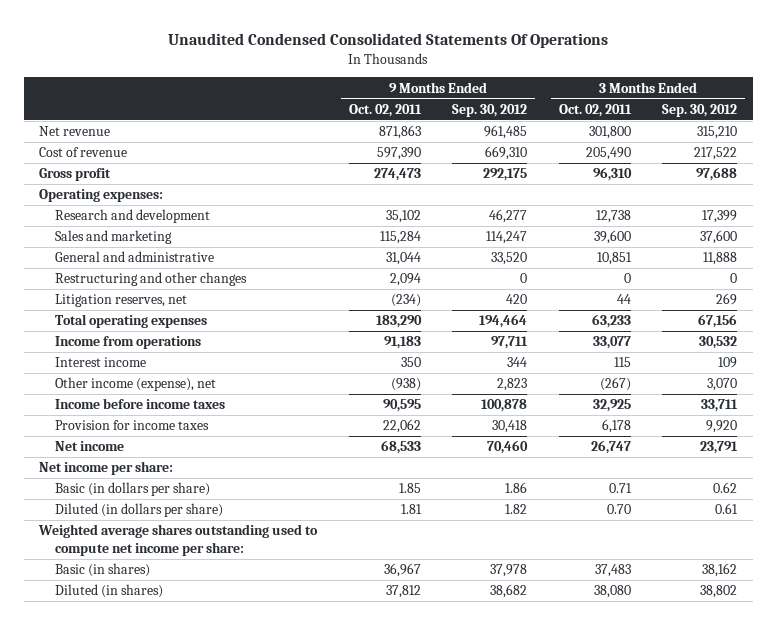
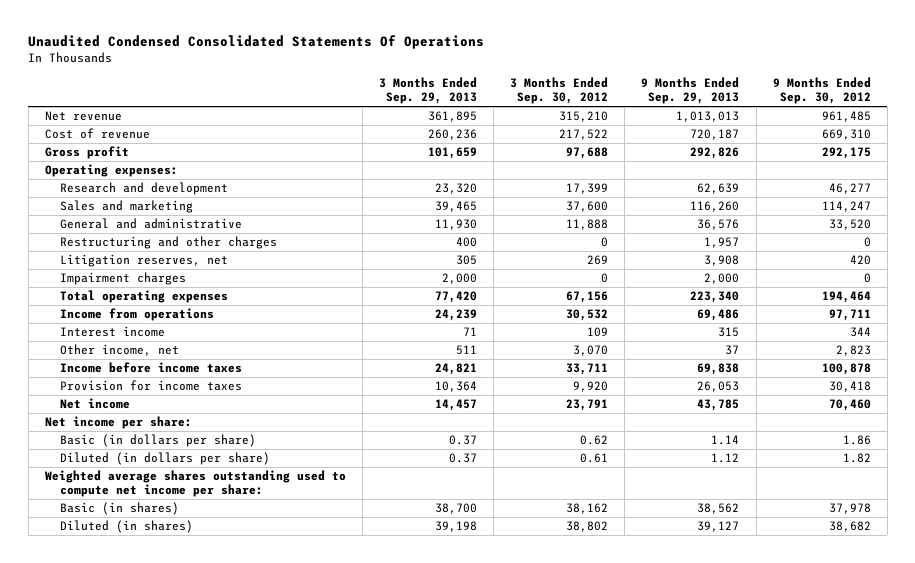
[348,103,422,117] Oct. 02, 2011 -> none
[558,103,632,117] Oct. 02, 2011 -> none
none -> [378,77,477,105] 3 Months Ended Sep. 29, 2013
none -> [641,77,740,105] 9 Months Ended Sep. 29, 2013
[55,272,248,287] Restructuring and other changes -> [59,235,277,249] Restructuring and other charges
none -> [59,271,186,285] Impairment charges
[55,377,217,392] Other income (expense), net -> [59,343,179,356] Other income, net

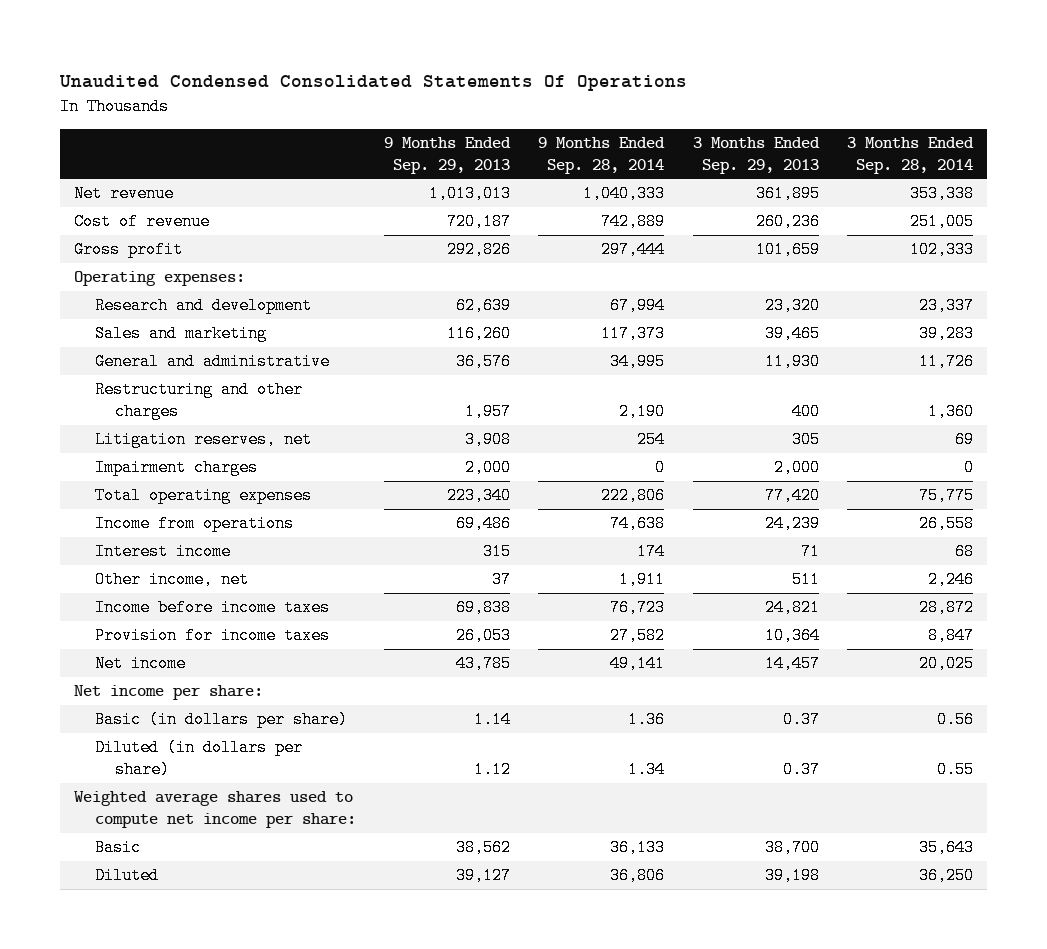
[510,77,609,105] 3 Months Ended Sep. 30, 2012 -> none
[772,77,871,105] 9 Months Ended Sep. 30, 2012 -> none
none -> [538,136,666,174] 9 Months Ended Sep. 28, 2014
none -> [847,136,975,174] 3 Months Ended Sep. 28, 2014
[44,469,346,498] Weighted average shares outstanding used to compute net income per share: -> [74,791,356,829] Weighted average shares used to compute net income per share:
[59,501,179,515] Basic (in shares) -> [94,839,141,857] Basic
[59,519,193,533] Diluted (in shares) -> [94,867,159,885] Diluted

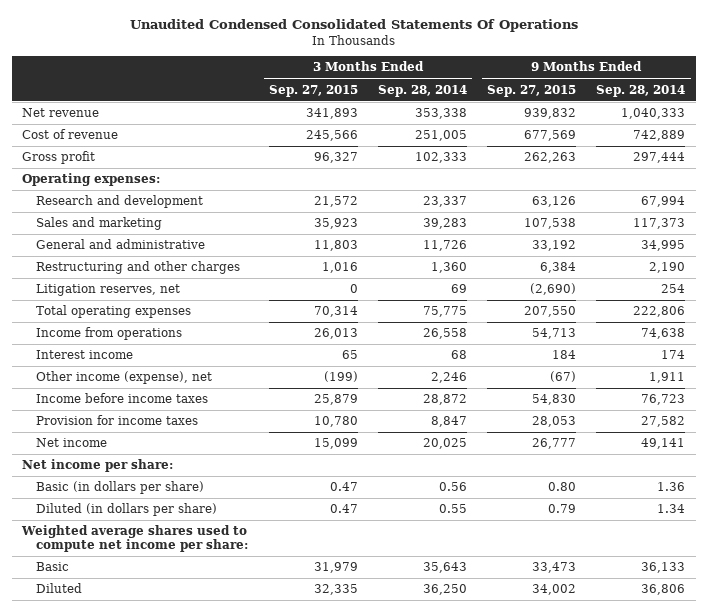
[384,136,512,174] 9 Months Ended Sep. 29, 2013 -> none
[692,136,820,174] 3 Months Ended Sep. 29, 2013 -> none
none -> [268,84,358,97] Sep. 27, 2015
none -> [487,84,577,97] Sep. 27, 2015
[94,459,258,477] Impairment charges -> none
[94,571,249,589] Other income, net -> [36,371,213,385] Other income (expense), net

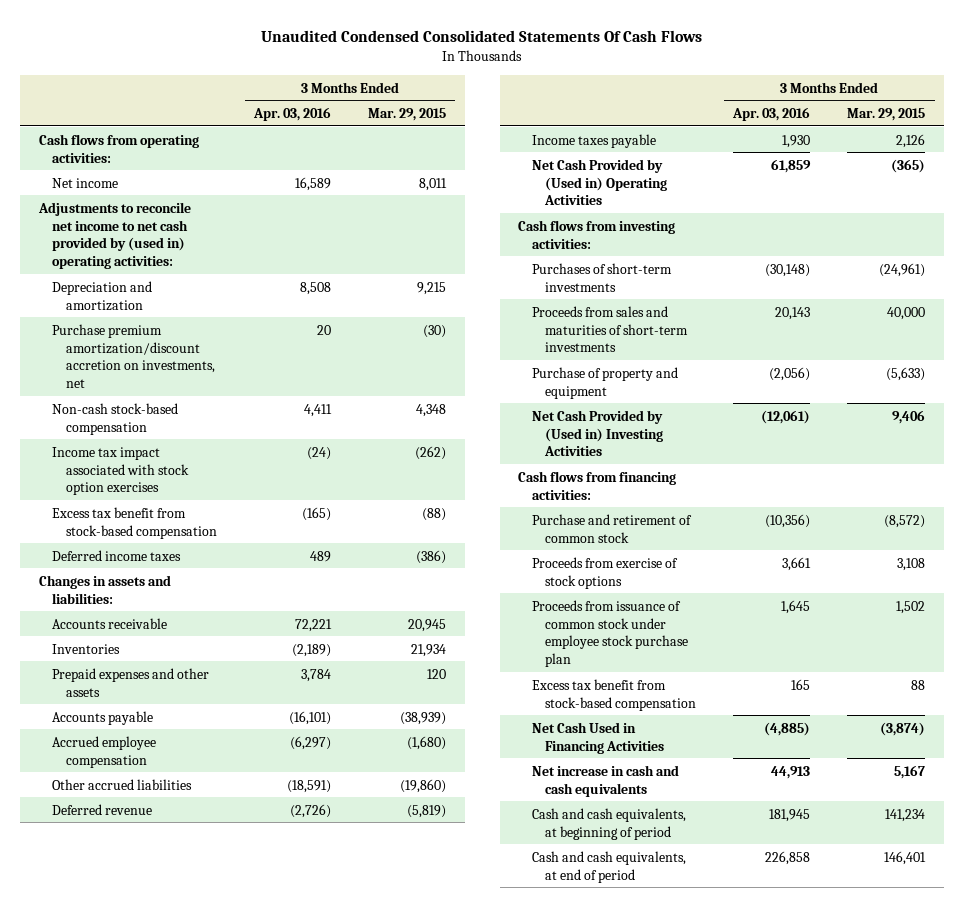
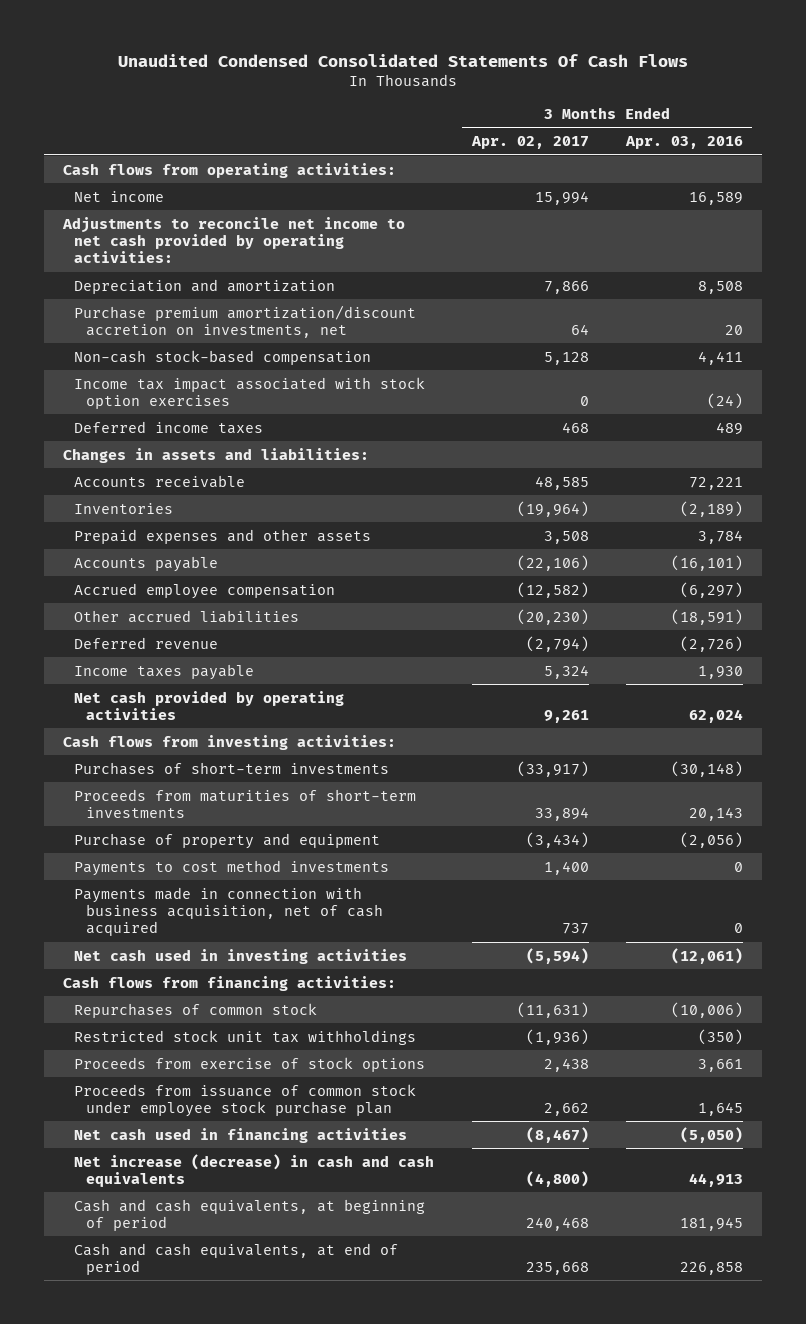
[368,108,447,122] Mar. 29, 2015 -> none
none -> [470,136,589,150] Apr. 02, 2017
[37,201,191,270] Adjustments to reconcile net income to net cash provided by (used in) operating activities: -> [61,216,405,264] Adjustments to reconcile net income to net cash provided by operating activities:
[52,506,217,539] Excess tax benefit from stock-based compensation -> none
[531,158,668,206] Net Cash Provided by (Used in) Operating Activities -> [74,690,345,720] Net cash provided by operating activities
[771,158,812,173] 61,859 -> [688,708,743,723] 62,024
[531,305,689,353] Proceeds from sales and maturities of short-term investments -> [74,788,417,818] Proceeds from maturities of short-term investments
none -> [74,859,390,876] Payments to cost method investments
none -> [74,886,383,937] Payments made in connection with business acquisition, net of cash acquired
[531,409,664,457] Net Cash Provided by (Used in) Investing Activities -> [74,948,408,964] Net cash used in investing activities
[531,513,692,543] Purchase and retirement of common stock -> [74,1002,318,1018] Repurchases of common stock
[765,513,811,528] (10,356) -> [670,1001,743,1018] (10,006)
none -> [74,1029,417,1045] Restricted stock unit tax withholdings
[531,678,697,711] Excess tax benefit from stock-based compensation -> none
[531,721,665,754] Net Cash Used in Financing Activities -> [74,1127,408,1143] Net cash used in financing activities
[764,721,811,736] (4,885) -> [679,1126,743,1143] (5,050)
[531,764,679,797] Net increase in cash and cash equivalents -> [74,1153,435,1187] Net increase (decrease) in cash and cash equivalents

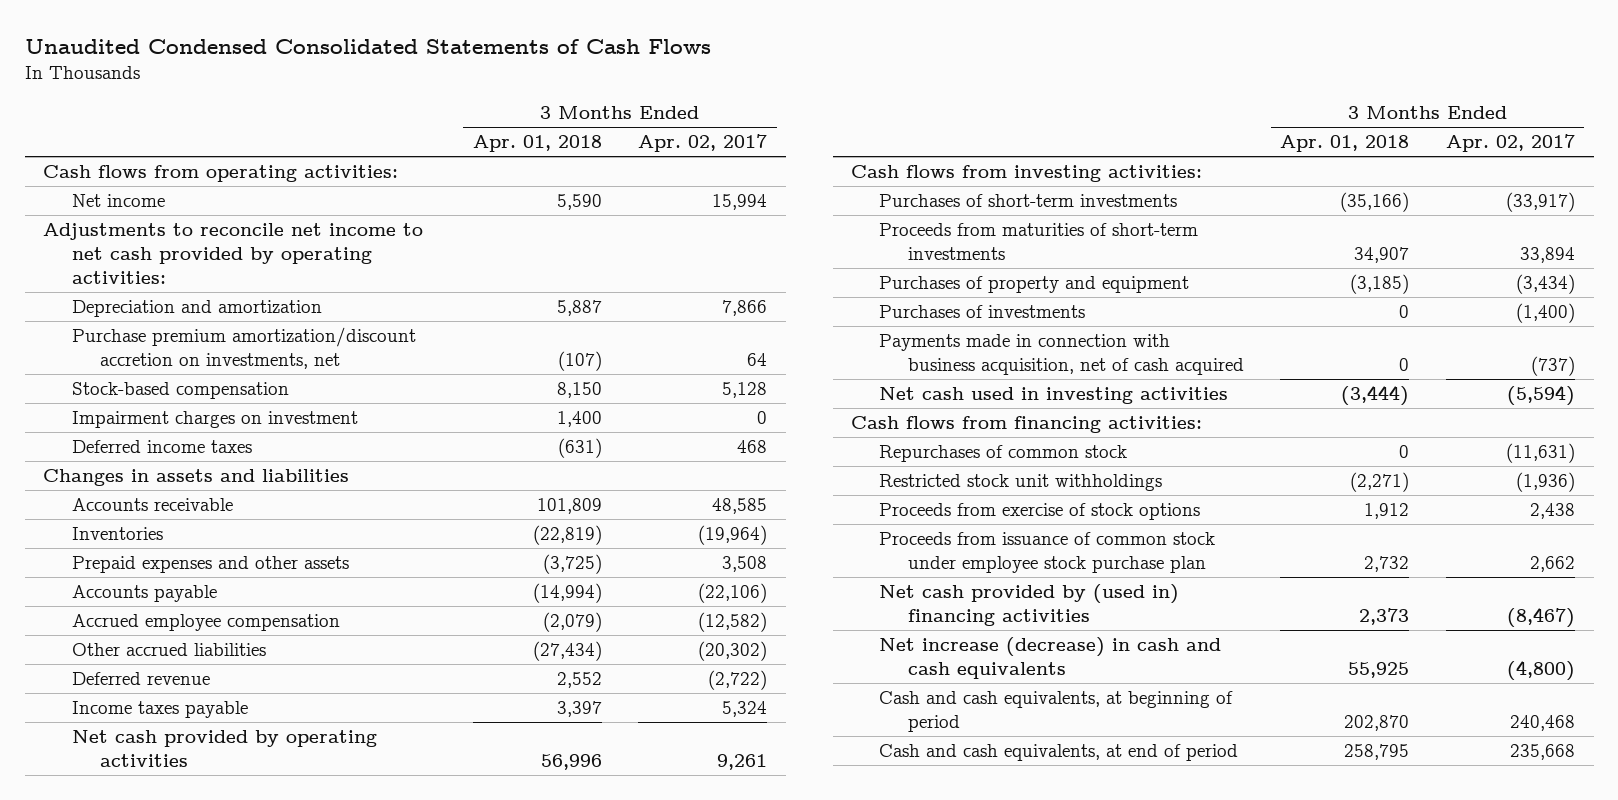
[117,53,688,67] Unaudited Condensed Consolidated Statements Of Cash Flows -> [24,39,711,55] Unaudited Condensed Consolidated Statements of Cash Flows
[624,136,743,150] Apr. 03, 2016 -> none
none -> [472,135,602,153] Apr. 01, 2018
[74,376,426,409] Income tax impact associated with stock option exercises -> none
[74,349,372,365] Non-cash stock-based compensation -> [71,381,289,399] Stock-based compensation
none -> [71,410,358,428] Impairment charges on investment
[62,447,369,463] Changes in assets and liabilities: -> [43,468,350,486] Changes in assets and liabilities
[516,608,589,625] (20,230) -> [698,640,768,661] (20,302)
[525,635,589,652] (2,794) -> [708,669,768,690] (2,722)
[74,859,390,876] Payments to cost method investments -> none
[74,832,381,849] Purchase of property and equipment -> [879,275,1190,293] Purchases of property and equipment
none -> [879,304,1086,318] Purchases of investments
[561,923,589,935] 737 -> [1531,355,1576,376] (737)
[74,1029,417,1045] Restricted stock unit tax withholdings -> [879,473,1163,491] Restricted stock unit withholdings
[74,1127,408,1143] Net cash used in financing activities -> [879,583,1180,626] Net cash provided by (used in) financing activities

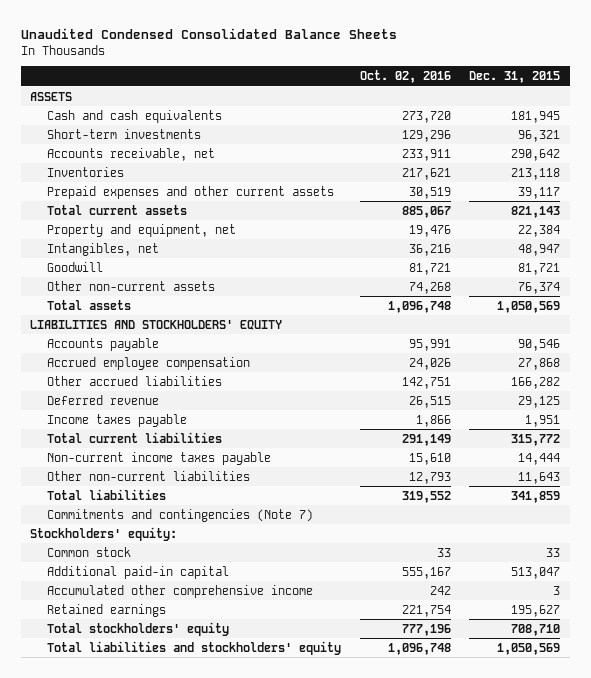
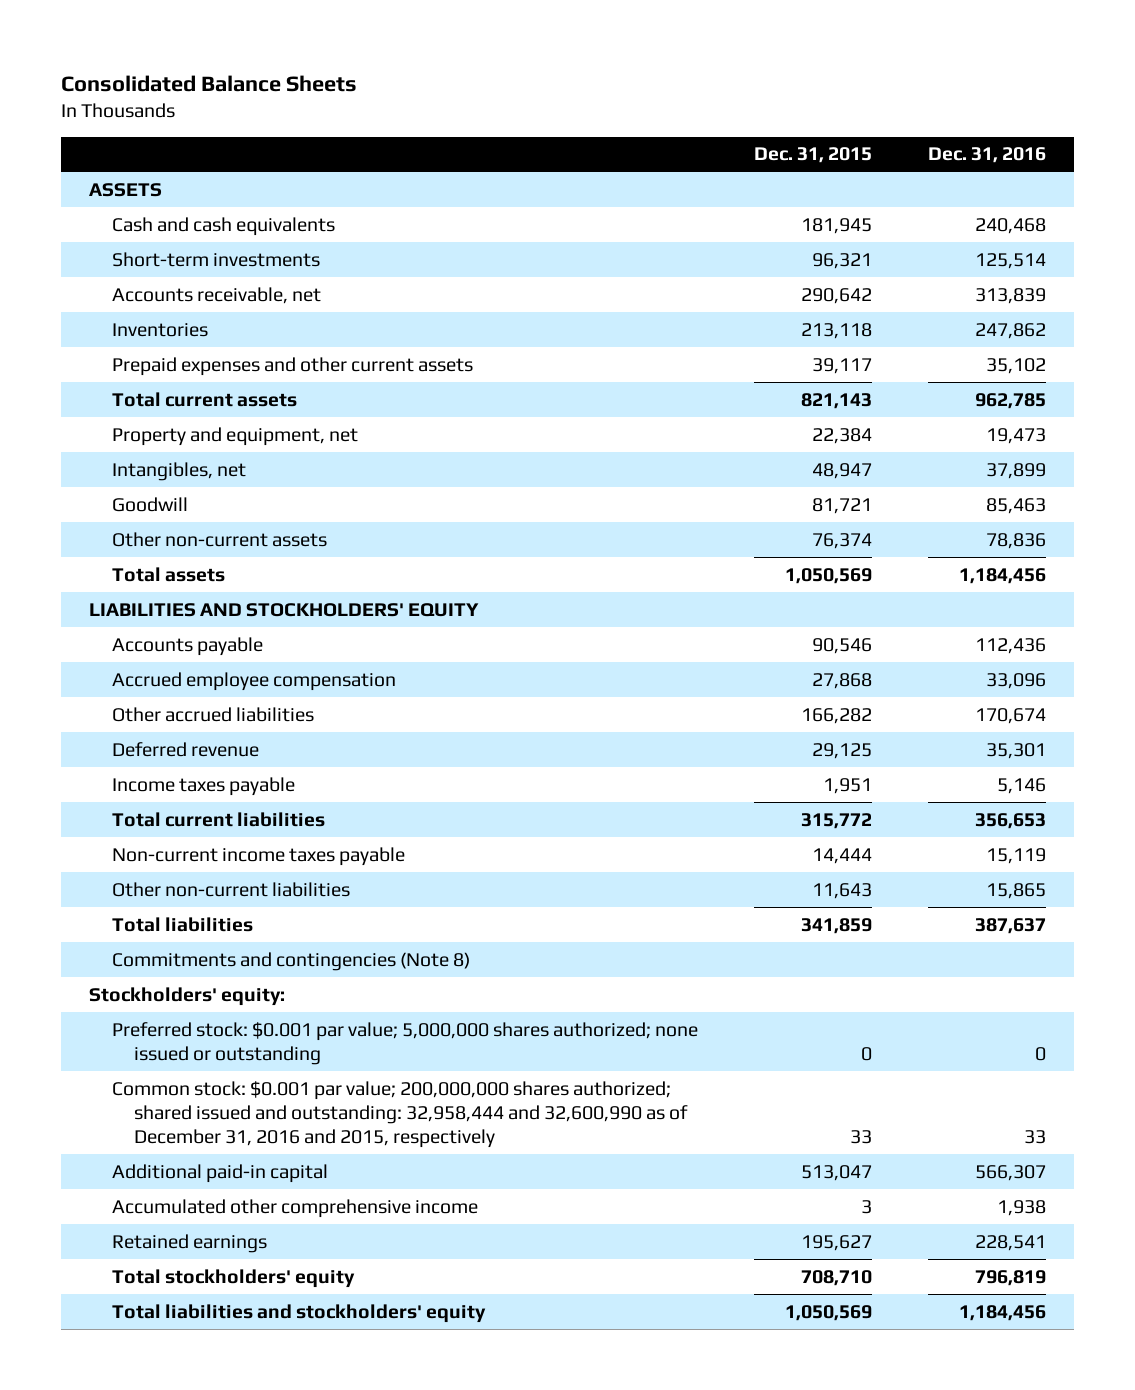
[21,28,398,40] Unaudited Condensed Consolidated Balance Sheets -> [61,75,358,93] Consolidated Balance Sheets
[359,69,451,83] Oct. 02, 2016 -> none
none -> [927,147,1046,164] Dec. 31, 2016
[47,508,314,522] Commitments and contingencies (Note 7) -> [111,951,470,971] Commitments and contingencies (Note 8)
none -> [111,1021,698,1065] Preferred stock: $0.001 par value; 5,000,000 shares authorized; none issued or outstanding
[47,546,132,557] Common stock -> [111,1080,688,1148] Common stock: $0.001 par value; 200,000,000 shares authorized; shared issued and outstanding: 32,958,444 and 32,600,990 as of December 31, 2016 and 2015, respectively

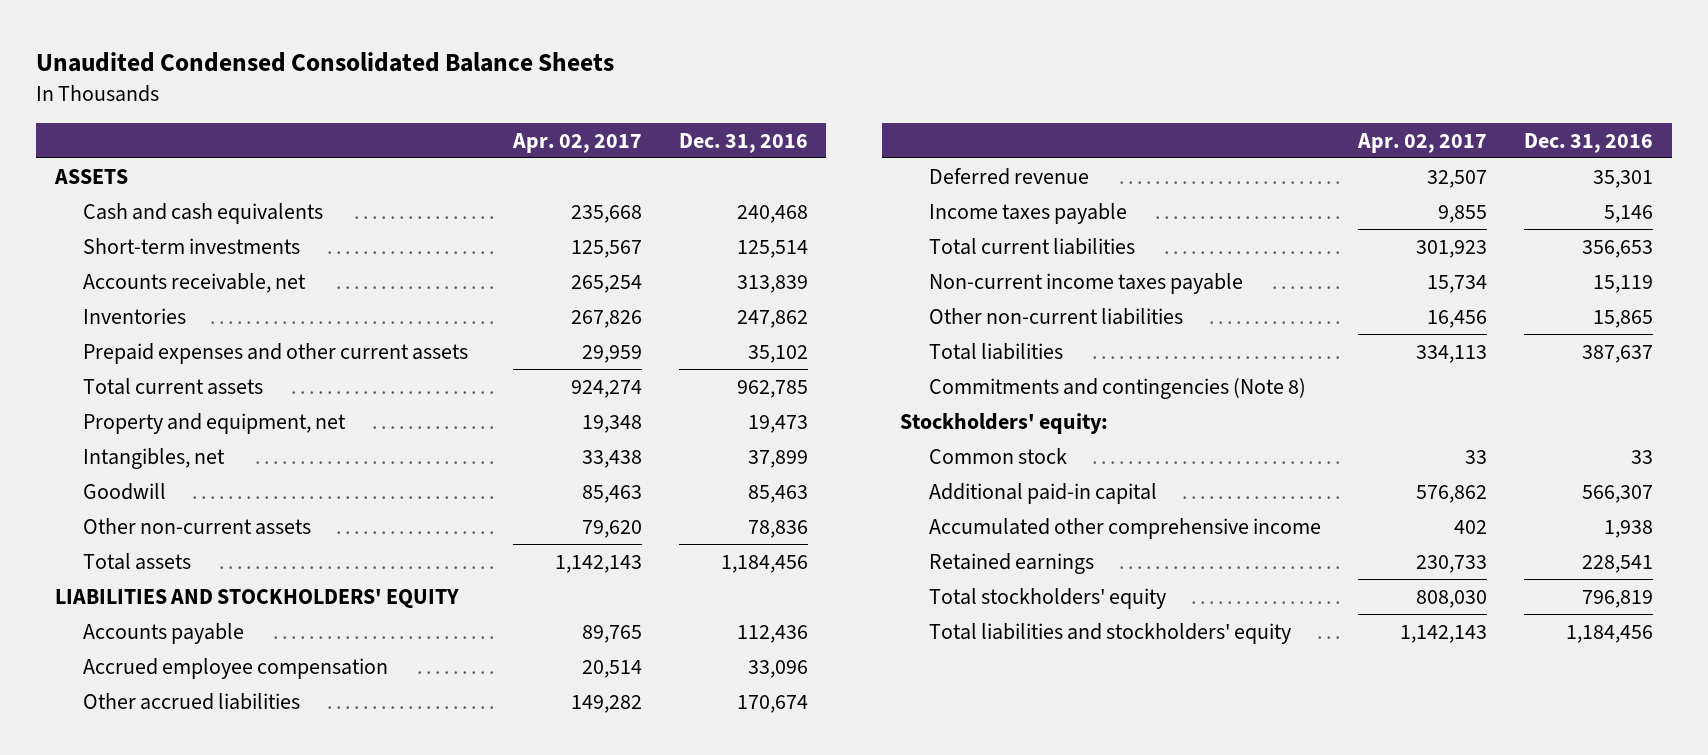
[61,75,358,93] Consolidated Balance Sheets -> [36,51,615,72] Unaudited Condensed Consolidated Balance Sheets
[753,147,872,164] Dec. 31, 2015 -> none
none -> [511,132,642,153] Apr. 02, 2017
[111,1021,698,1065] Preferred stock: $0.001 par value; 5,000,000 shares authorized; none issued or outstanding -> none
[111,1080,688,1148] Common stock: $0.001 par value; 200,000,000 shares authorized; shared issued and outstanding: 32,958,444 and 32,600,990 as of December 31, 2016 and 2015, respectively -> [928,447,1067,464] Common stock

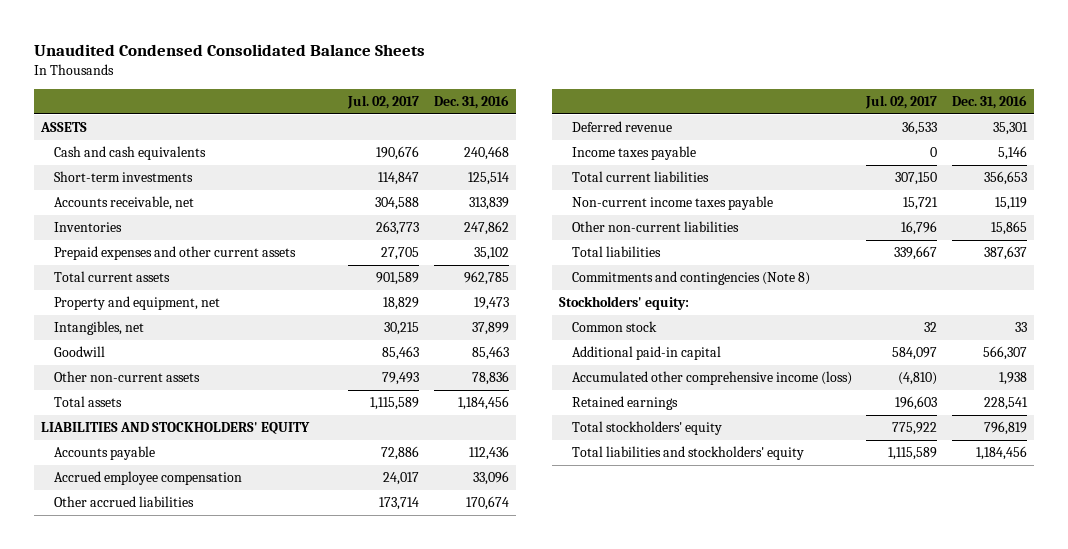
[511,132,642,153] Apr. 02, 2017 -> none
none -> [347,95,420,110] Jul. 02, 2017
[928,517,1321,539] Accumulated other comprehensive income -> [571,371,852,386] Accumulated other comprehensive income (loss)

